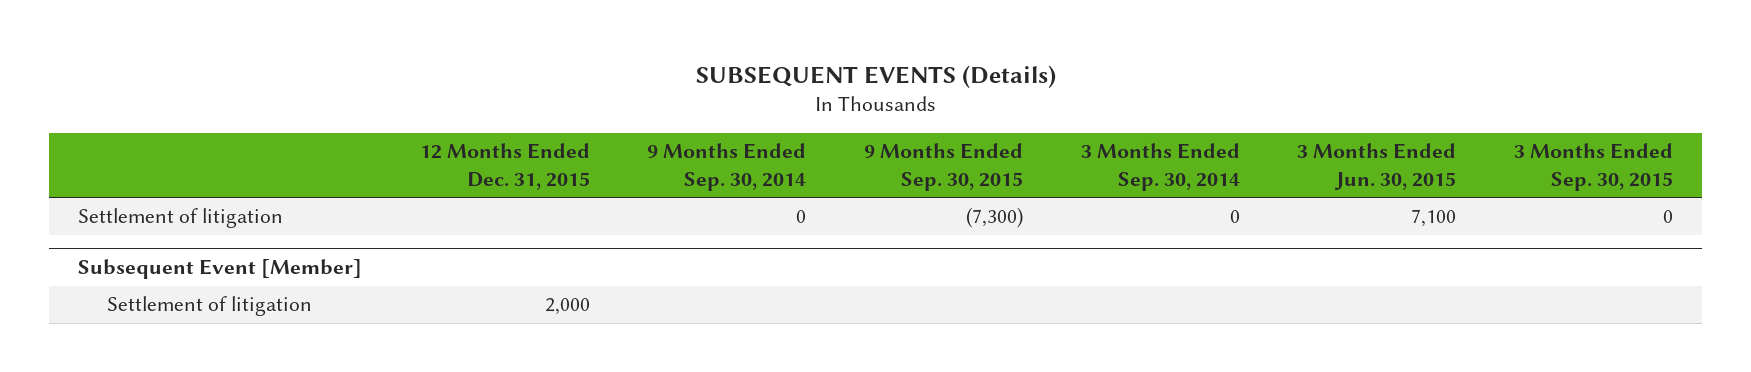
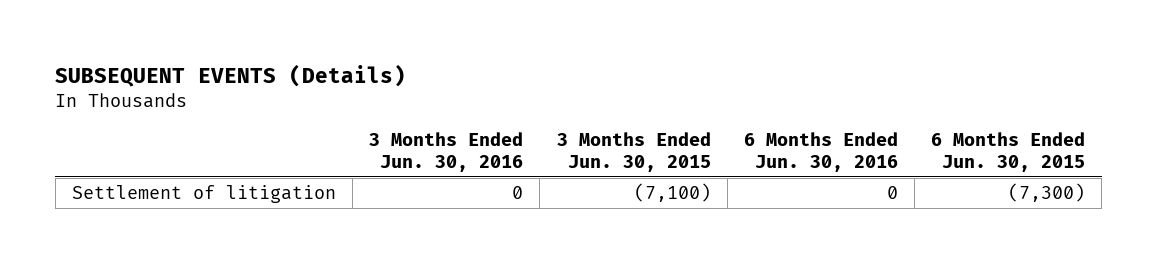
[419,143,590,190] 12 Months Ended Dec. 31, 2015 -> none
[647,143,807,191] 9 Months Ended Sep. 30, 2014 -> none
[864,143,1024,191] 9 Months Ended Sep. 30, 2015 -> none
[1080,143,1240,191] 3 Months Ended Sep. 30, 2014 -> none
[1513,143,1673,191] 3 Months Ended Sep. 30, 2015 -> none
none -> [369,131,524,172] 3 Months Ended Jun. 30, 2016
none -> [743,131,898,172] 6 Months Ended Jun. 30, 2016
none -> [931,131,1086,172] 6 Months Ended Jun. 30, 2015
[78,259,363,280] Subsequent Event [Member] -> none
[106,296,312,317] Settlement of litigation -> none
[1411,209,1457,228] 7,100 -> [633,183,711,203] (7,100)

